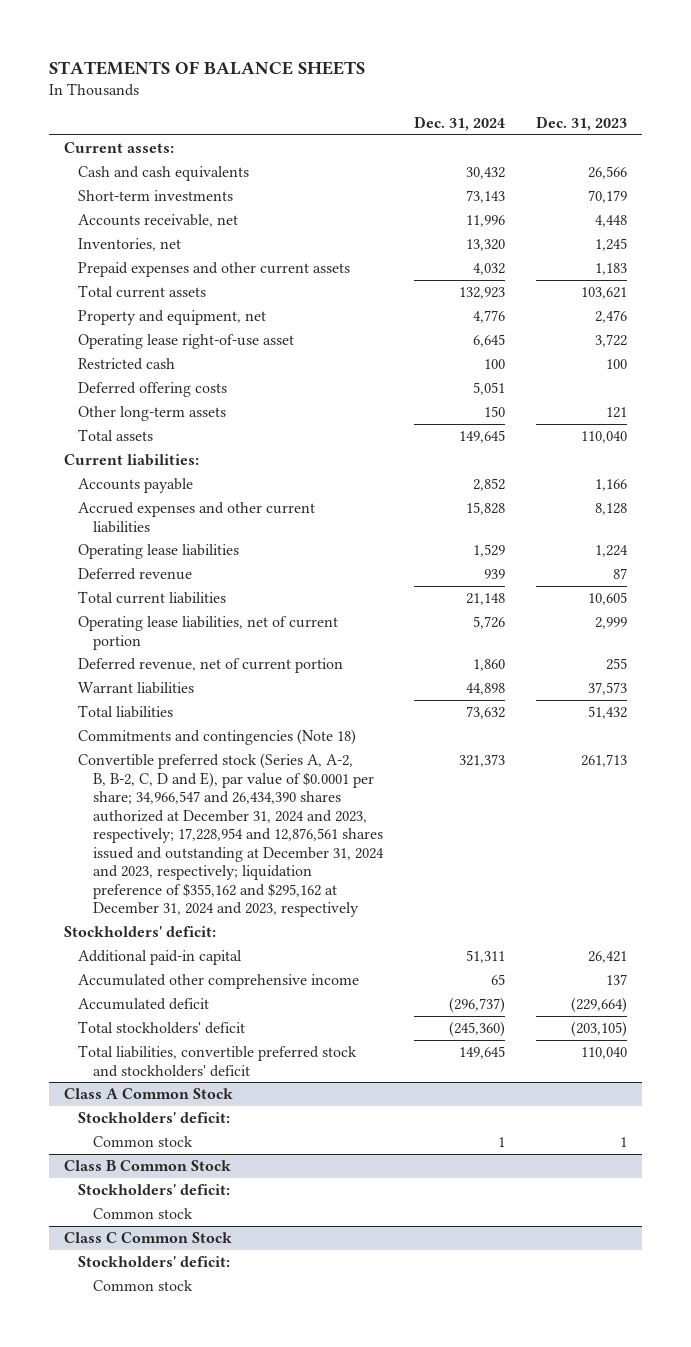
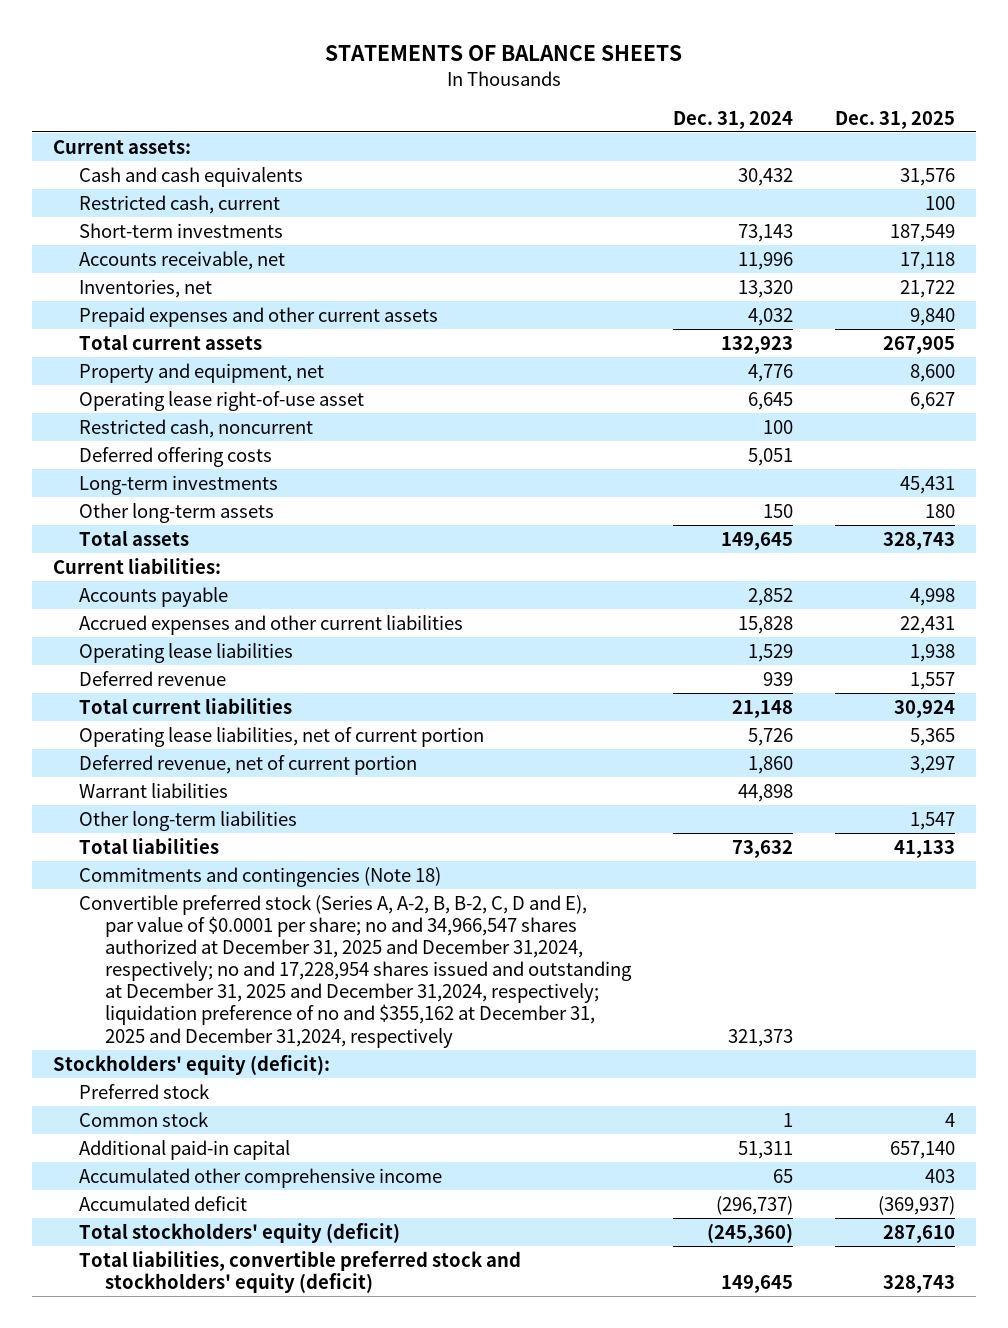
[535,116,627,132] Dec. 31, 2023 -> none
none -> [835,110,956,129] Dec. 31, 2025
none -> [79,194,281,214] Restricted cash, current
[78,358,176,371] Restricted cash -> [79,418,314,438] Restricted cash, noncurrent
none -> [79,474,279,495] Long-term investments
none -> [79,810,298,831] Other long-term liabilities
[78,753,384,918] Convertible preferred stock (Series A, A-2, B, B-2, C, D and E), par value of $0.0001 per share; 34,966,547 and 26,434,390 shares authorized at December 31, 2024 and 2023, respectively; 17,228,954 and 12,876,561 shares issued and outstanding at December 31, 2024 and 2023, respectively; liquidation preference of $355,162 and $295,162 at December 31, 2024 and 2023, respectively -> [79,894,632,1048] Convertible preferred stock (Series A, A-2, B, B-2, C, D and E), par value of $0.0001 per share; no and 34,966,547 shares authorized at December 31, 2025 and December 31,2024, respectively; no and 17,228,954 shares issued and outstanding at December 31, 2025 and December 31,2024, respectively; liquidation preference of no and $355,162 at December 31, 2025 and December 31,2024, respectively
[64,926,217,938] Stockholders' deficit: -> [53,1054,331,1075] Stockholders' equity (deficit):
none -> [79,1083,211,1099] Preferred stock
none -> [79,1111,210,1127] Common stock
[64,1088,234,1100] Class A Common Stock -> none
[78,1112,231,1124] Stockholders' deficit: -> none
[92,1136,193,1148] Common stock -> none
[64,1160,232,1172] Class B Common Stock -> none
[78,1184,231,1196] Stockholders' deficit: -> none
[92,1208,193,1220] Common stock -> none
[64,1232,233,1244] Class C Common Stock -> none
[78,1256,231,1268] Stockholders' deficit: -> none
[92,1280,193,1292] Common stock -> none
[78,1021,246,1035] Total stockholders' deficit -> [79,1222,401,1243] Total stockholders' equity (deficit)
[78,1045,358,1077] Total liabilities, convertible preferred stock and stockholders' deficit -> [79,1250,522,1293] Total liabilities, convertible preferred stock and stockholders' equity (deficit)

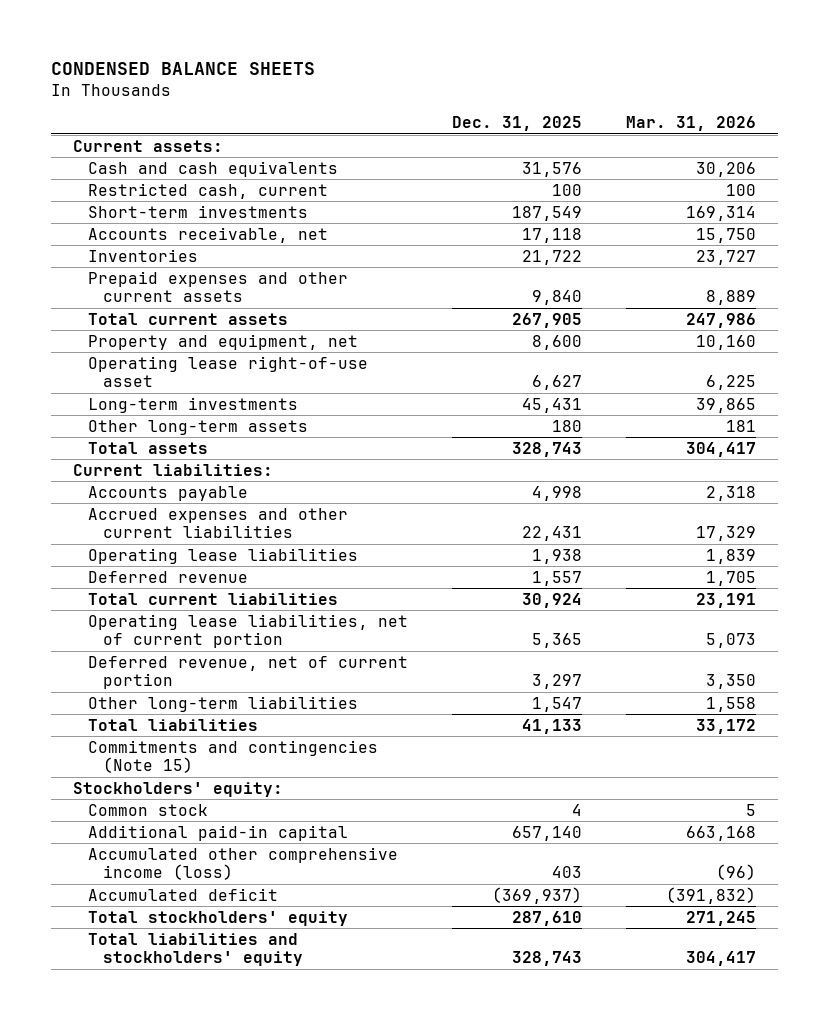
[325,44,683,61] STATEMENTS OF BALANCE SHEETS -> [50,61,315,75] CONDENSED BALANCE SHEETS
[673,110,794,129] Dec. 31, 2024 -> none
none -> [626,116,757,132] Mar. 31, 2026
[79,278,213,298] Inventories, net -> [87,248,198,262] Inventories
[79,418,314,438] Restricted cash, noncurrent -> none
[79,446,273,467] Deferred offering costs -> none
[79,782,229,798] Warrant liabilities -> none
[79,894,632,1048] Convertible preferred stock (Series A, A-2, B, B-2, C, D and E), par value of $0.0001 per share; no and 34,966,547 shares authorized at December 31, 2025 and December 31,2024, respectively; no and 17,228,954 shares issued and outstanding at December 31, 2025 and December 31,2024, respectively; liquidation preference of no and $355,162 at December 31, 2025 and December 31,2024, respectively -> none
[79,1083,211,1099] Preferred stock -> none
[79,866,442,887] Commitments and contingencies (Note 18) -> [87,739,378,774] Commitments and contingencies (Note 15)
[53,1054,331,1075] Stockholders' equity (deficit): -> [72,781,283,797] Stockholders' equity:
[79,1167,443,1188] Accumulated other comprehensive income -> [87,846,398,881] Accumulated other comprehensive income (loss)
[79,1222,401,1243] Total stockholders' equity (deficit) -> [87,910,348,926] Total stockholders' equity
[79,1250,522,1293] Total liabilities, convertible preferred stock and stockholders' equity (deficit) -> [87,932,303,967] Total liabilities and stockholders' equity

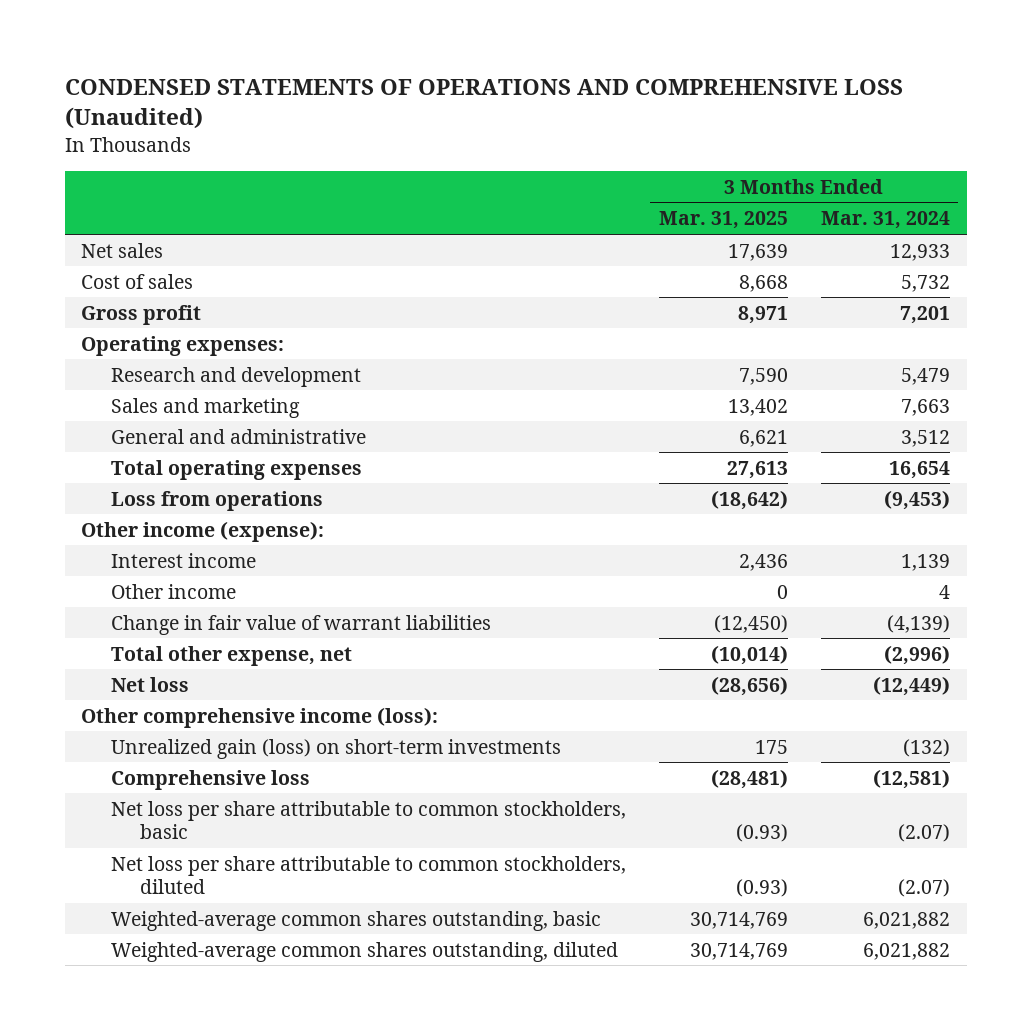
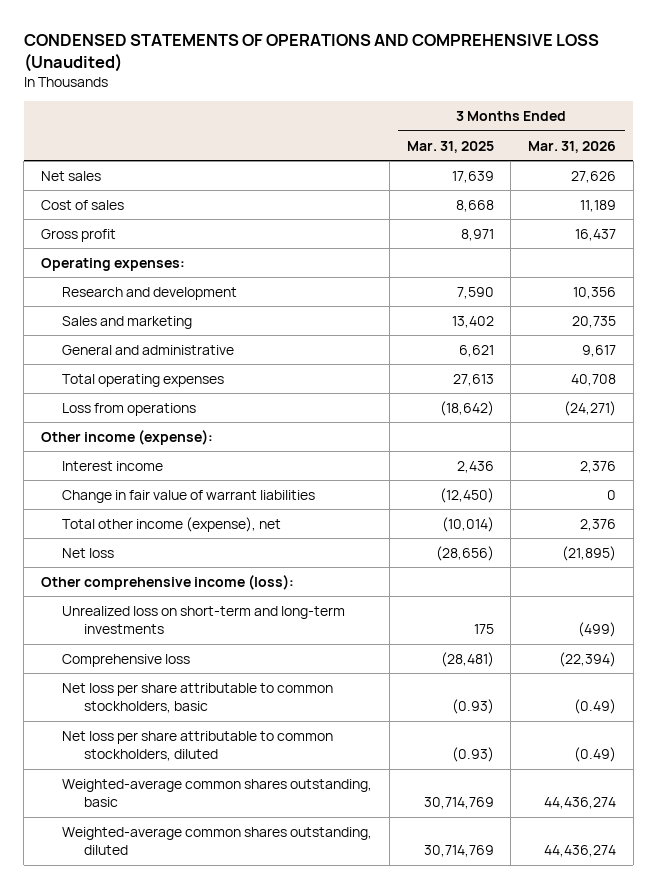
[820,211,950,230] Mar. 31, 2024 -> none
none -> [528,140,617,153] Mar. 31, 2026
[110,583,236,599] Other income -> none
[110,645,352,666] Total other expense, net -> [62,516,282,532] Total other income (expense), net
[110,738,561,759] Unrealized gain (loss) on short-term investments -> [62,605,346,635] Unrealized loss on short-term and long-term investments

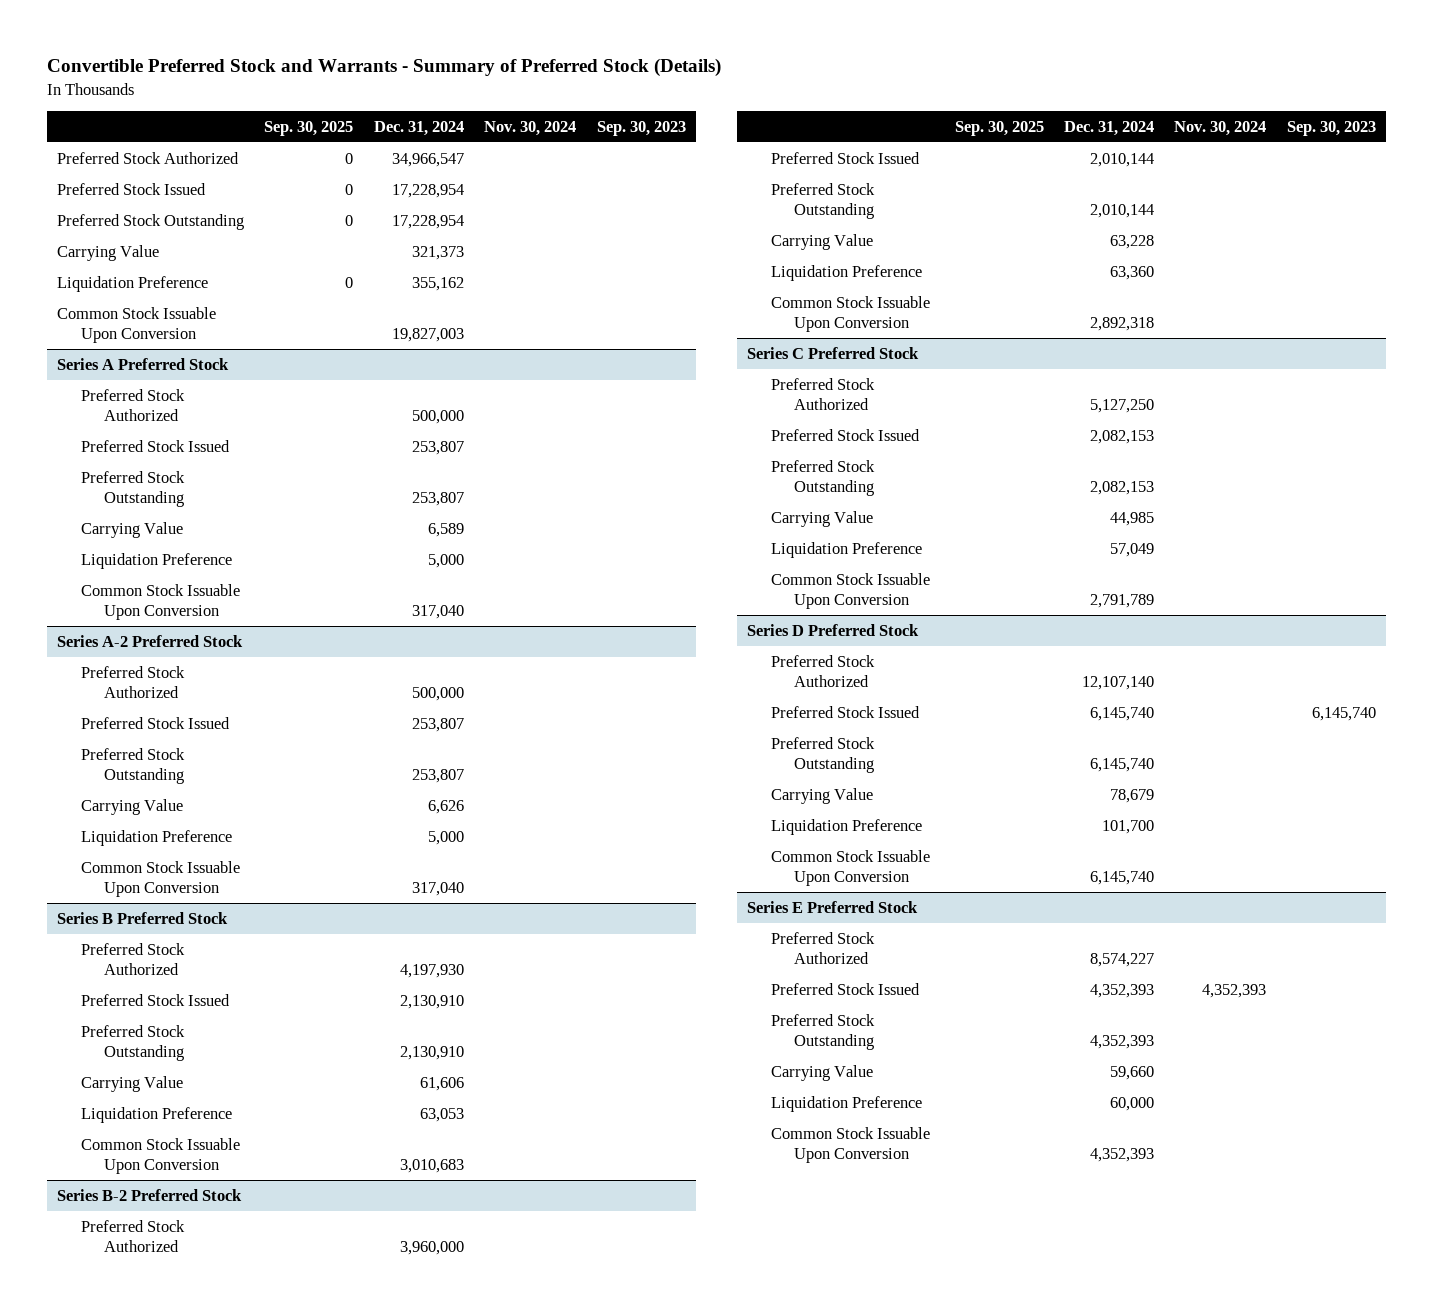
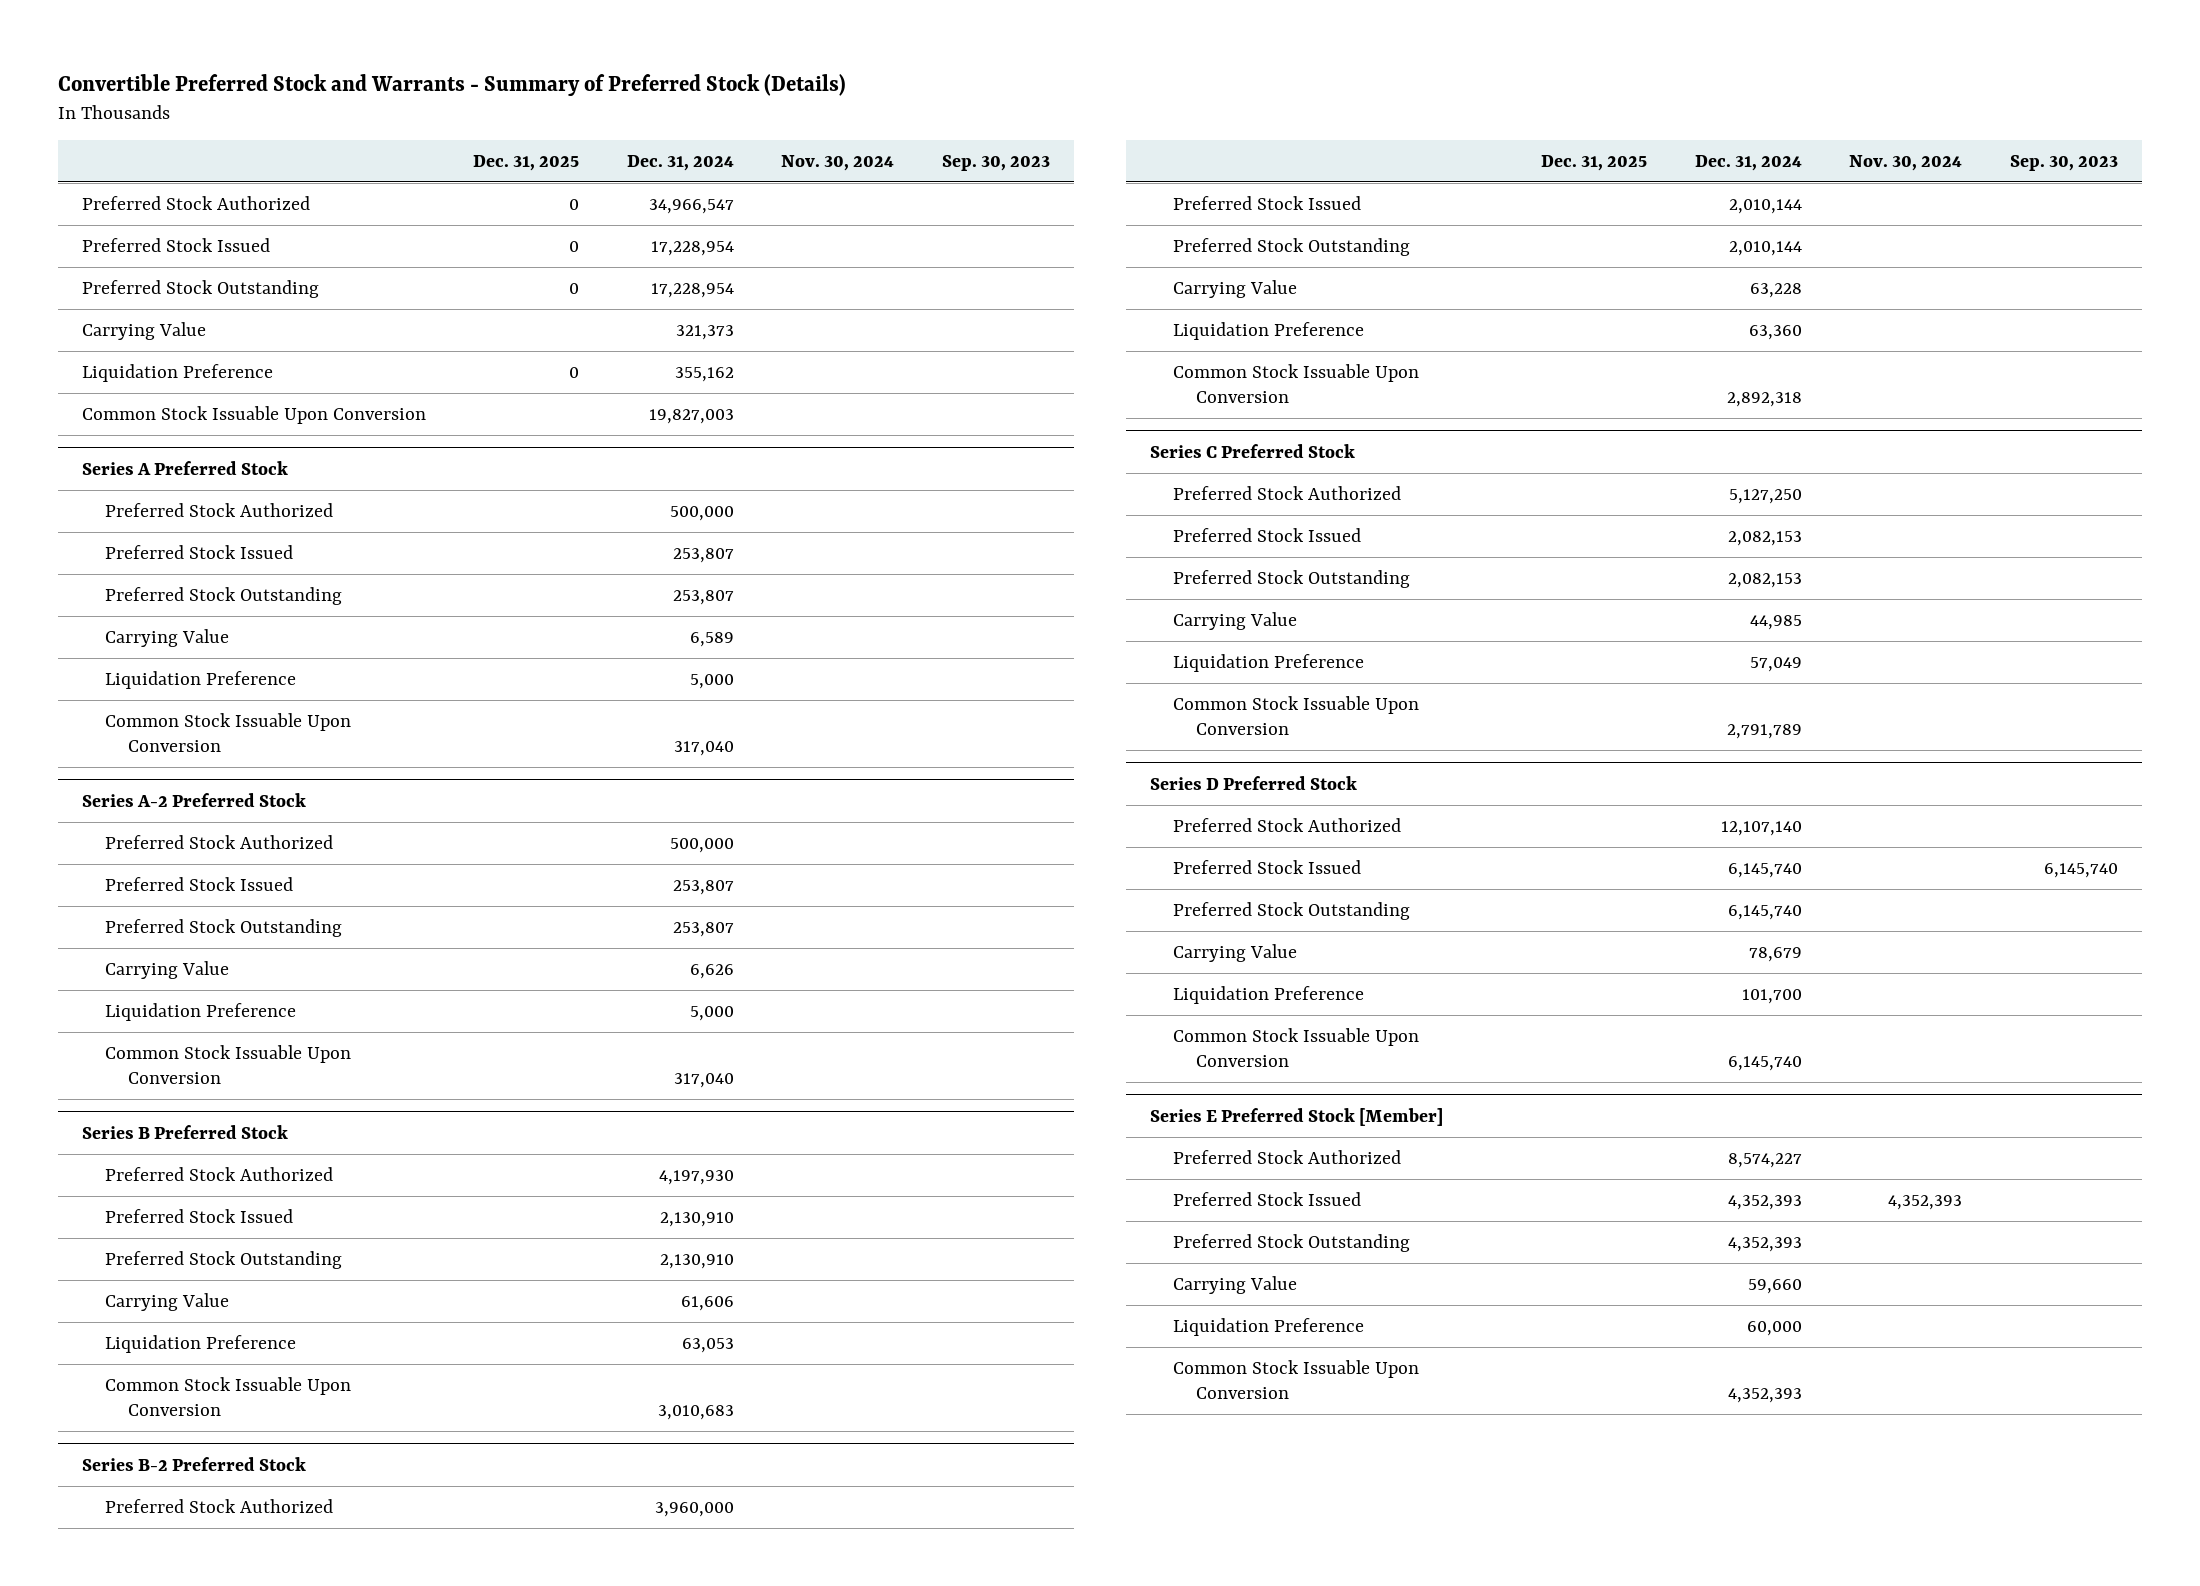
[264,120,354,136] Sep. 30, 2025 -> none
none -> [473,154,580,171] Dec. 31, 2025
[747,900,919,913] Series E Preferred Stock -> [1149,1107,1443,1126] Series E Preferred Stock [Member]

